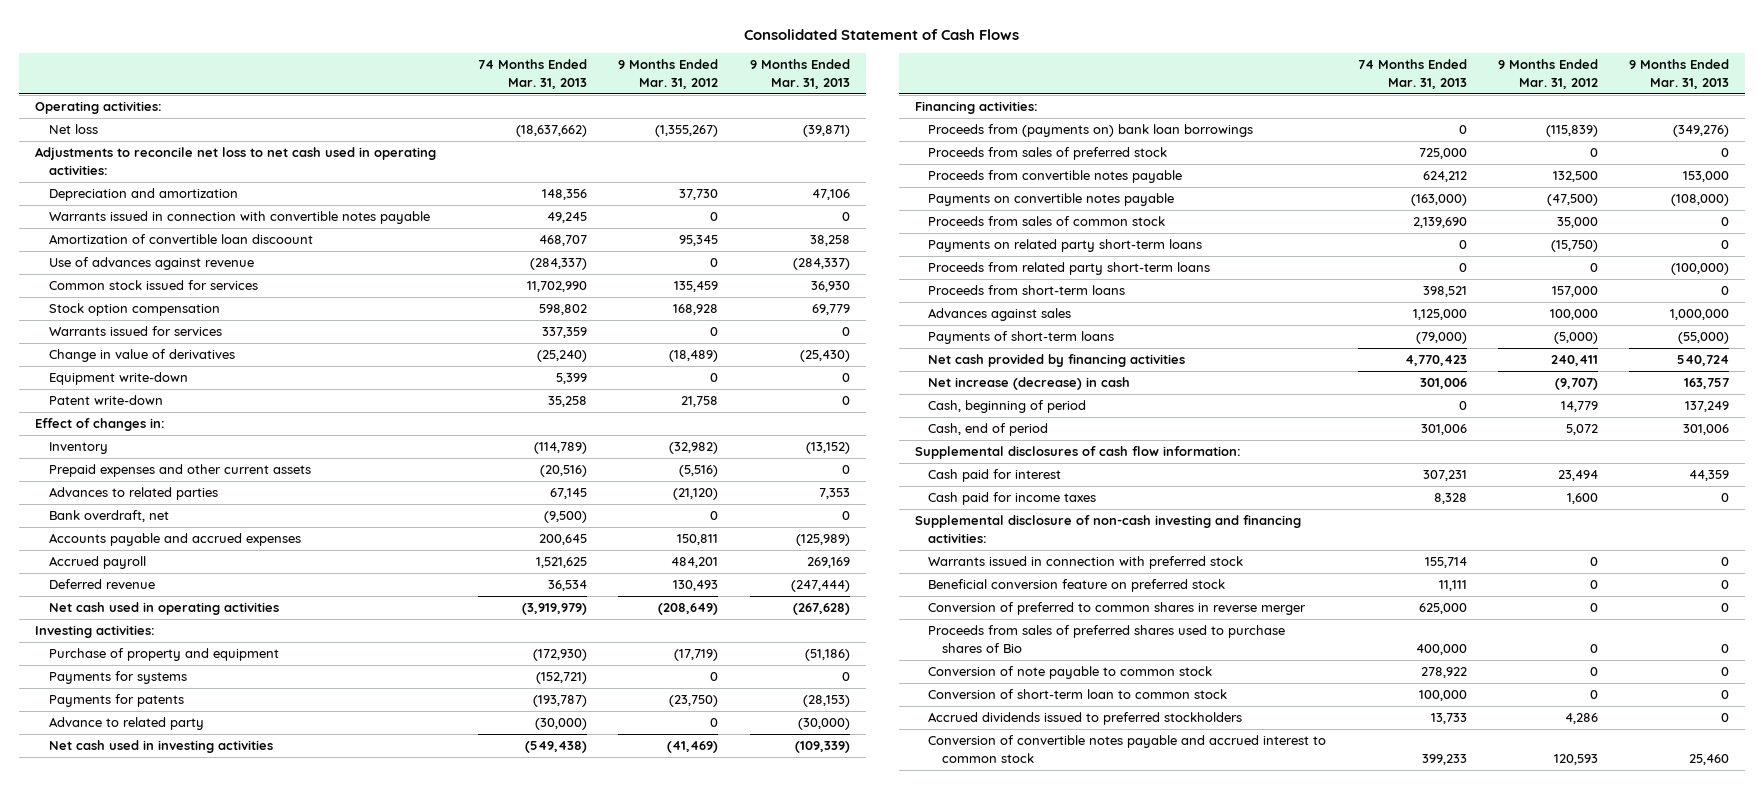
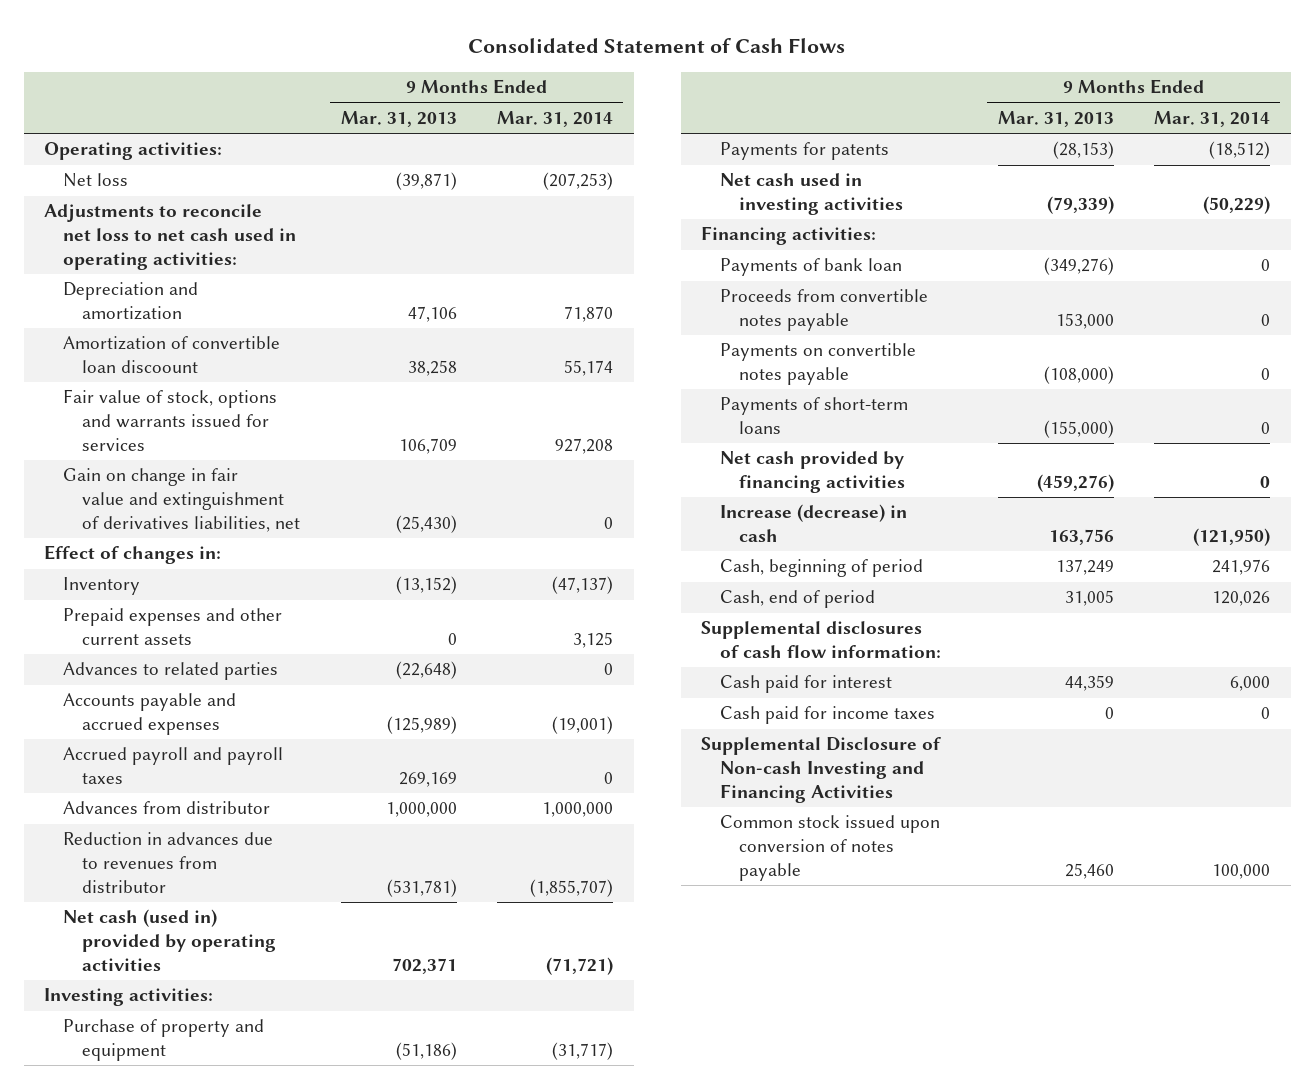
[477,59,587,89] 74 Months Ended Mar. 31, 2013 -> none
[618,59,719,89] 9 Months Ended Mar. 31, 2012 -> none
none -> [497,111,614,128] Mar. 31, 2014
[48,211,430,225] Warrants issued in connection with convertible notes payable -> none
[48,257,254,271] Use of advances against revenue -> none
[48,280,258,291] Common stock issued for services -> none
[48,303,220,317] Stock option compensation -> none
[48,326,222,337] Warrants issued for services -> none
[48,372,188,386] Equipment write-down -> none
[48,395,163,406] Patent write-down -> none
none -> [62,389,277,451] Fair value of stock, options and warrants issued for services
[48,349,235,363] Change in value of derivatives -> [62,468,300,532] Gain on change in fair value and extinguishment of derivatives liabilities, net
[48,510,169,523] Bank overdraft, net -> none
[818,488,850,500] 7,353 -> [395,661,457,680] (22,648)
[48,579,155,590] Deferred revenue -> none
[48,556,146,570] Accrued payroll -> [62,747,283,785] Accrued payroll and payroll taxes
none -> [62,801,270,815] Advances from distributor
none -> [62,832,273,893] Reduction in advances due to revenues from distributor
[48,602,279,616] Net cash used in operating activities -> [62,909,276,971] Net cash (used in) provided by operating activities
[792,603,850,616] (267,628) -> [391,957,457,974] 702,371
[48,671,187,685] Payments for systems -> none
[48,717,204,731] Advance to related party -> none
[794,741,850,754] (109,339) -> [1046,196,1114,215] (79,339)
[928,147,1168,161] Proceeds from sales of preferred stock -> none
[928,124,1254,138] Proceeds from (payments on) bank loan borrowings -> [720,258,903,277] Payments of bank loan
[928,216,1166,227] Proceeds from sales of common stock -> none
[928,239,1203,253] Payments on related party short-term loans -> none
[928,262,1211,276] Proceeds from related party short-term loans -> none
[928,285,1126,296] Proceeds from short-term loans -> none
[928,308,1072,322] Advances against sales -> none
[1678,332,1730,345] (55,000) -> [1043,420,1114,439] (155,000)
[1677,355,1730,367] 540,724 -> [1036,474,1114,493] (459,276)
[928,377,1131,391] Net increase (decrease) in cash -> [720,504,908,543] Increase (decrease) in cash
[1684,378,1730,390] 163,757 -> [1048,529,1114,546] 163,756
[1683,424,1730,436] 301,006 -> [1064,590,1114,607] 31,005
[928,556,1244,570] Warrants issued in connection with preferred stock -> none
[928,579,1226,593] Beneficial conversion feature on preferred stock -> none
[928,602,1307,616] Conversion of preferred to common shares in reverse merger -> none
[928,625,1286,653] Proceeds from sales of preferred shares used to purchase shares of Bio -> none
[928,666,1213,680] Conversion of note payable to common stock -> none
[928,689,1228,700] Conversion of short-term loan to common stock -> none
[928,712,1243,726] Accrued dividends issued to preferred stockholders -> none
[914,515,1301,543] Supplemental disclosure of non-cash investing and financing activities: -> [701,737,942,803] Supplemental Disclosure of Non-cash Investing and Financing Activities
[928,735,1327,763] Conversion of convertible notes payable and accrued interest to common stock -> [720,815,941,881] Common stock issued upon conversion of notes payable

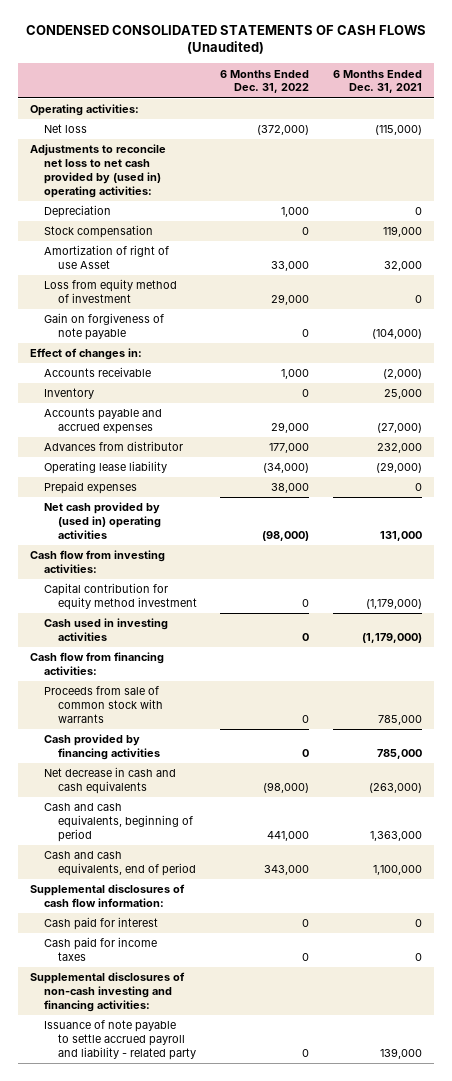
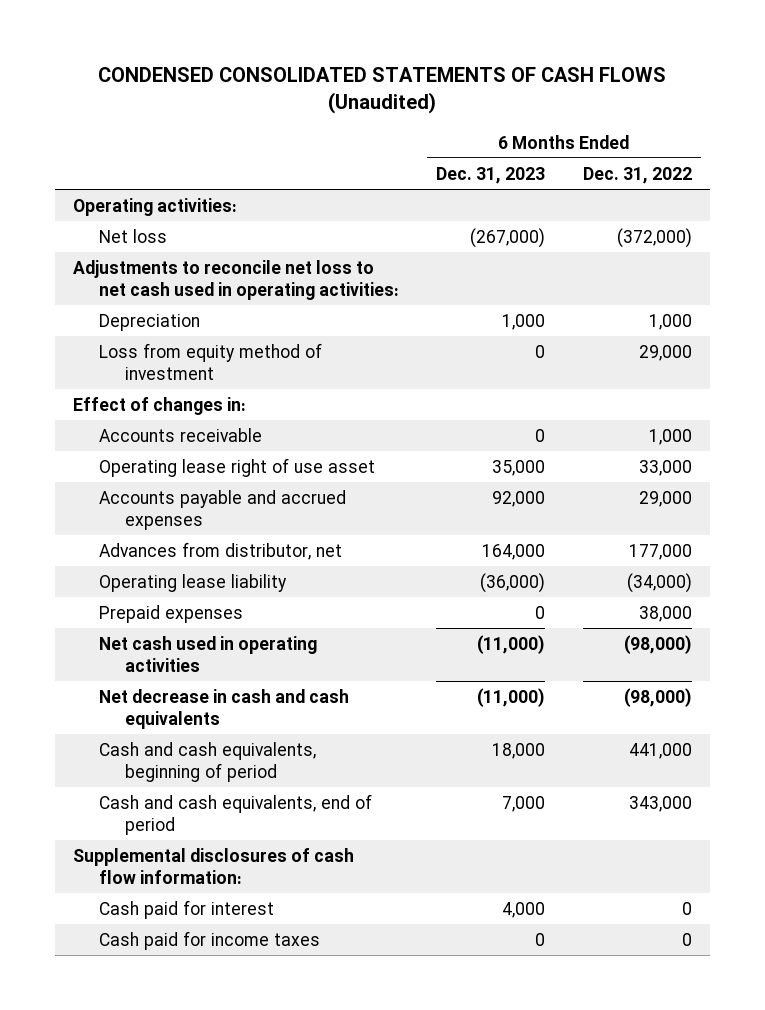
[333,69,423,94] 6 Months Ended Dec. 31, 2021 -> none
none -> [436,166,546,184] Dec. 31, 2023
[29,144,166,198] Adjustments to reconcile net loss to net cash provided by (used in) operating activities: -> [73,259,400,301] Adjustments to reconcile net loss to net cash used in operating activities:
[43,225,153,239] Stock compensation -> none
[43,245,169,270] Amortization of right of use Asset -> none
[43,313,164,341] Gain on forgiveness of note payable -> none
[43,388,94,400] Inventory -> none
none -> [99,457,376,477] Operating lease right of use asset
[43,441,183,452] Advances from distributor -> [99,541,343,560] Advances from distributor, net
[29,550,165,574] Cash flow from investing activities: -> none
[43,583,197,611] Capital contribution for equity method investment -> none
[43,618,168,642] Cash used in investing activities -> none
[29,652,164,676] Cash flow from financing activities: -> none
[43,686,163,723] Proceeds from sale of common stock with warrants -> none
[43,734,160,761] Cash provided by financing activities -> none
[43,502,161,539] Net cash provided by (used in) operating activities -> [99,635,318,673] Net cash used in operating activities
[29,972,185,1012] Supplemental disclosures of non-cash investing and financing activities: -> none
[43,1020,196,1060] Issuance of note payable to settle accrued payroll and liability - related party -> none

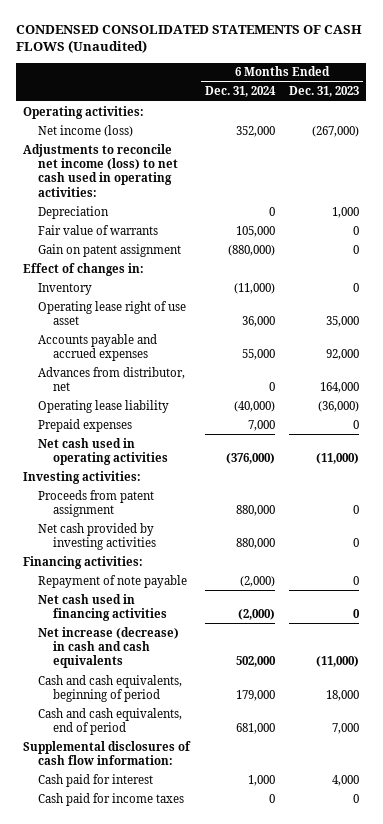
[582,166,692,184] Dec. 31, 2022 -> none
none -> [204,86,276,98] Dec. 31, 2024
[99,228,168,243] Net loss -> [38,124,134,137] Net income (loss)
[73,259,400,301] Adjustments to reconcile net loss to net cash used in operating activities: -> [23,143,179,197] Adjustments to reconcile net income (loss) to net cash used in operating activities:
[99,342,323,381] Loss from equity method of investment -> none
none -> [38,224,159,235] Fair value of warrants
none -> [38,243,182,257] Gain on patent assignment
[99,427,263,442] Accounts receivable -> none
none -> [38,282,93,295] Inventory
none -> [23,470,142,484] Investing activities:
none -> [38,489,155,517] Proceeds from patent assignment
none -> [38,522,157,550] Net cash provided by investing activities
none -> [23,555,144,569] Financing activities:
none -> [38,574,188,588] Repayment of note payable
none -> [38,593,168,621] Net cash used in financing activities
[99,688,350,730] Net decrease in cash and cash equivalents -> [38,626,180,669] Net increase (decrease) in cash and cash equivalents

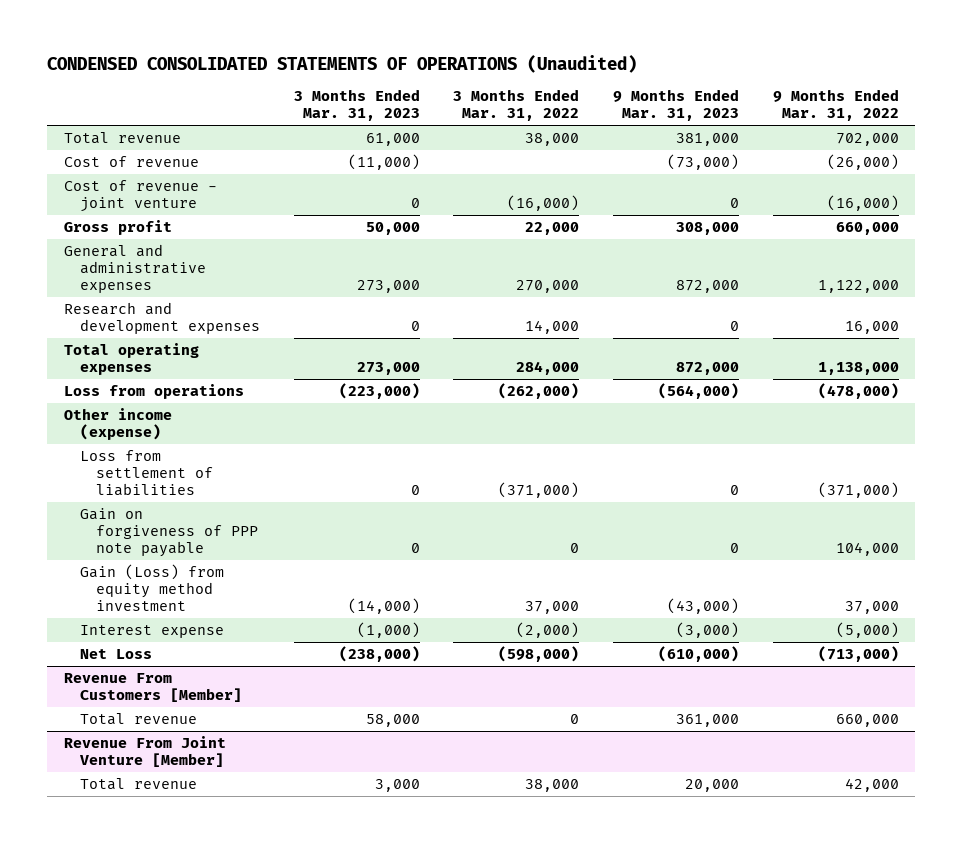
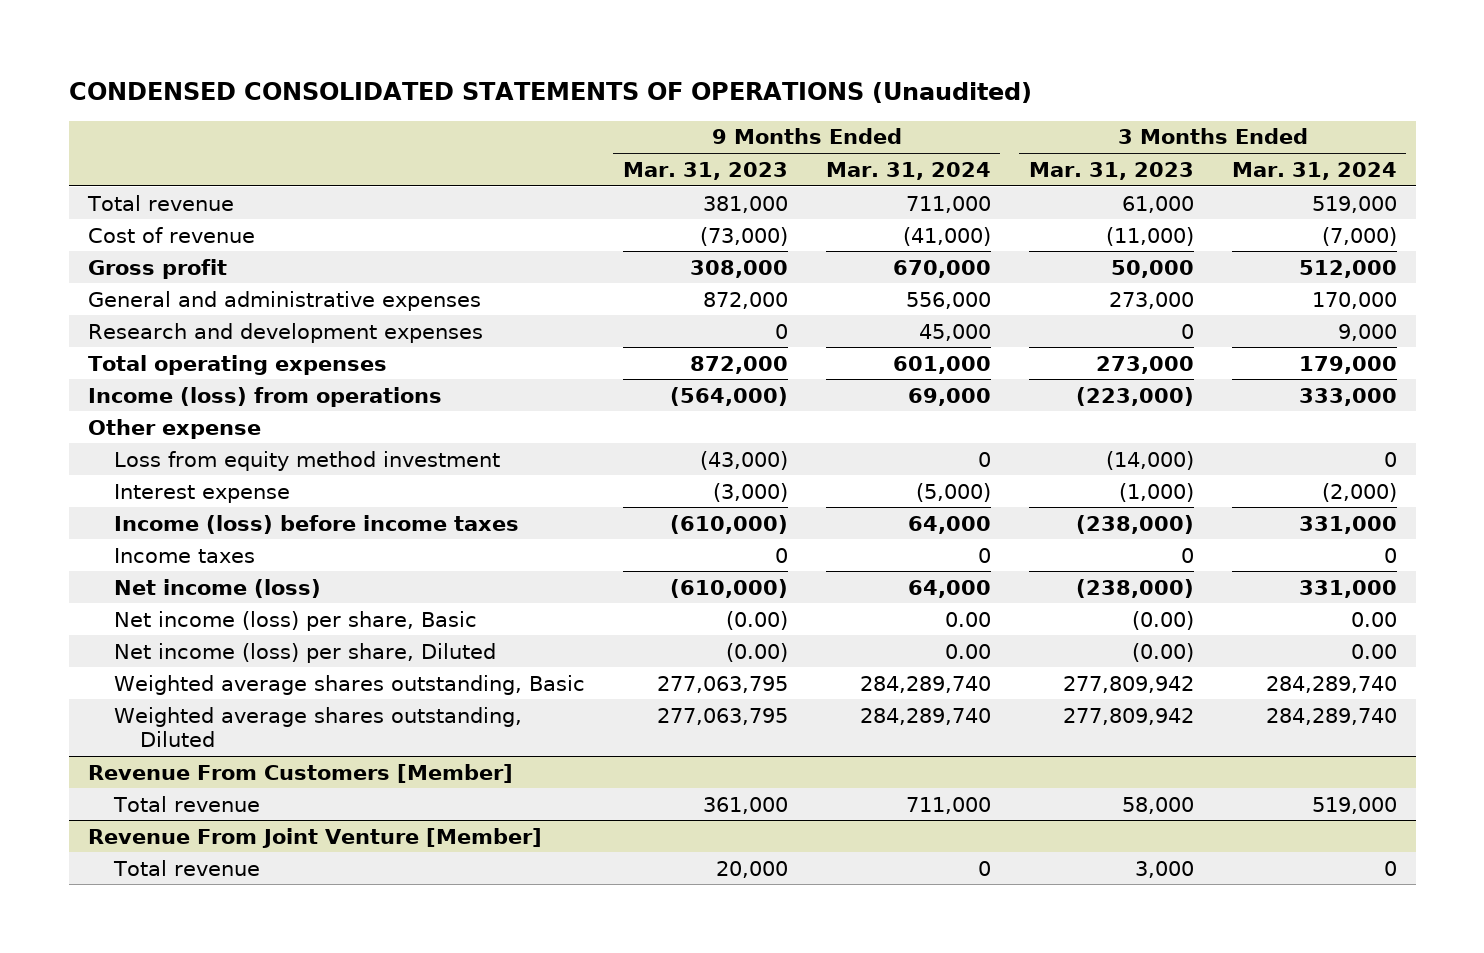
[453,89,580,122] 3 Months Ended Mar. 31, 2022 -> none
[772,89,899,122] 9 Months Ended Mar. 31, 2022 -> none
none -> [825,161,991,180] Mar. 31, 2024
none -> [1231,161,1397,180] Mar. 31, 2024
[63,179,217,212] Cost of revenue - joint venture -> none
[79,449,213,496] Loss from settlement of liabilities -> none
[79,507,258,557] Gain on forgiveness of PPP note payable -> none
[63,383,244,399] Loss from operations -> [87,386,442,407] Income (loss) from operations
[63,407,172,440] Other income (expense) -> [87,418,261,439] Other expense
[79,563,224,611] Gain (Loss) from equity method investment -> [113,450,500,471] Loss from equity method investment
none -> [113,514,519,534] Income (loss) before income taxes
none -> [113,547,255,563] Income taxes
[79,648,152,659] Net Loss -> [113,578,321,598] Net income (loss)
none -> [113,610,477,631] Net income (loss) per share, Basic
none -> [113,642,496,663] Net income (loss) per share, Diluted
none -> [113,674,585,695] Weighted average shares outstanding, Basic
none -> [113,706,522,748] Weighted average shares outstanding, Diluted

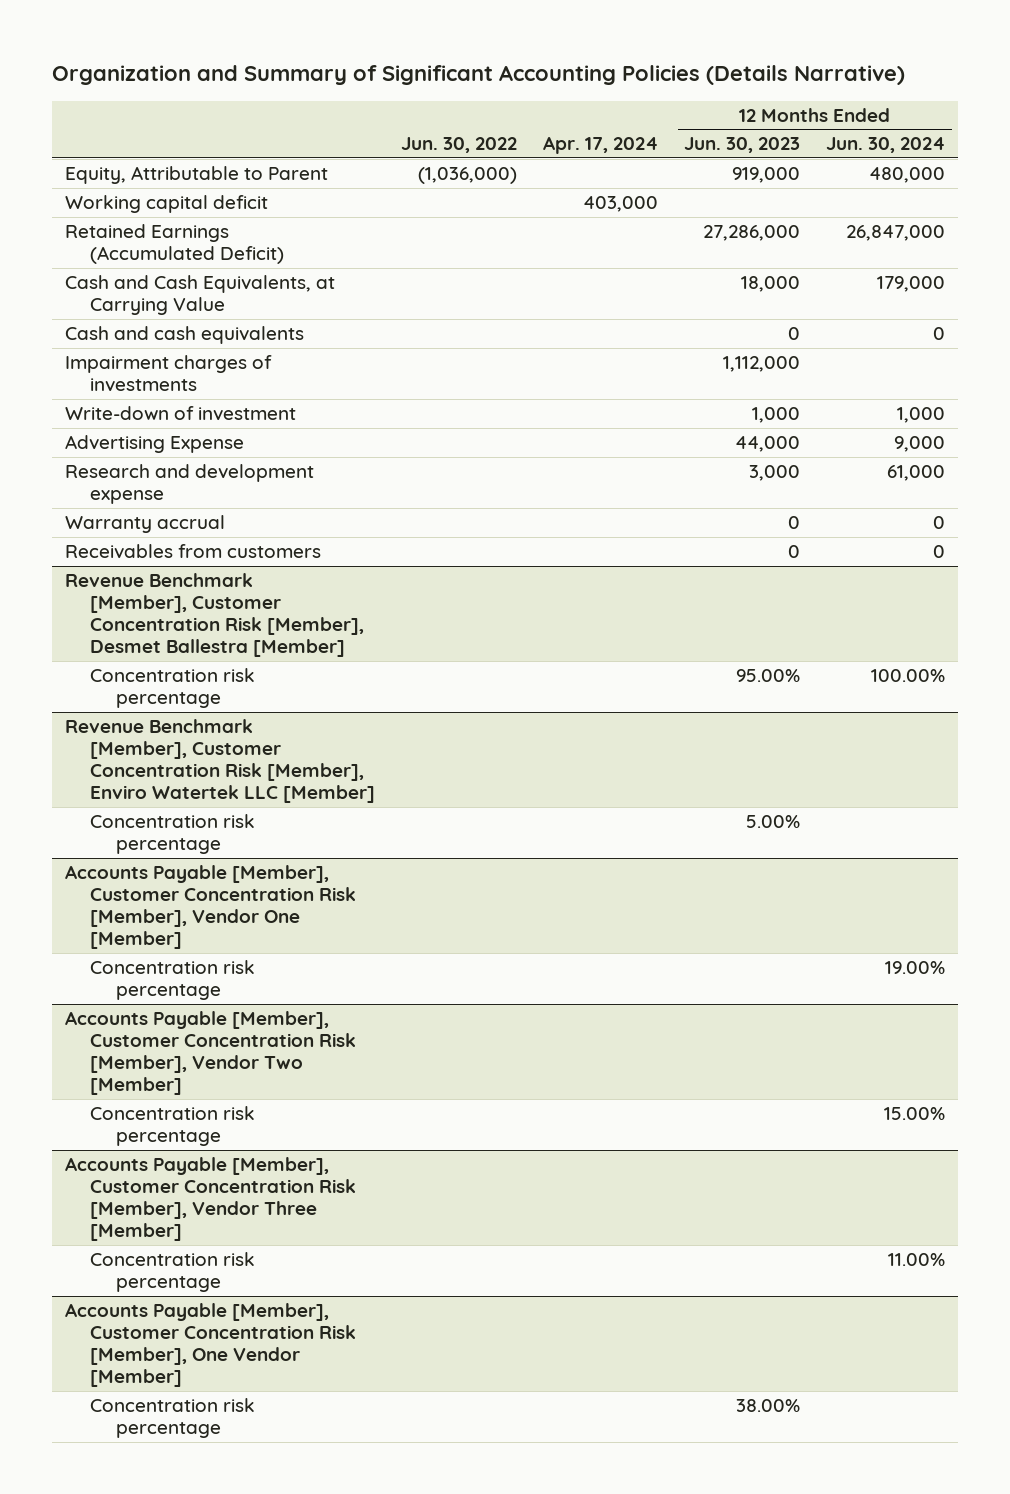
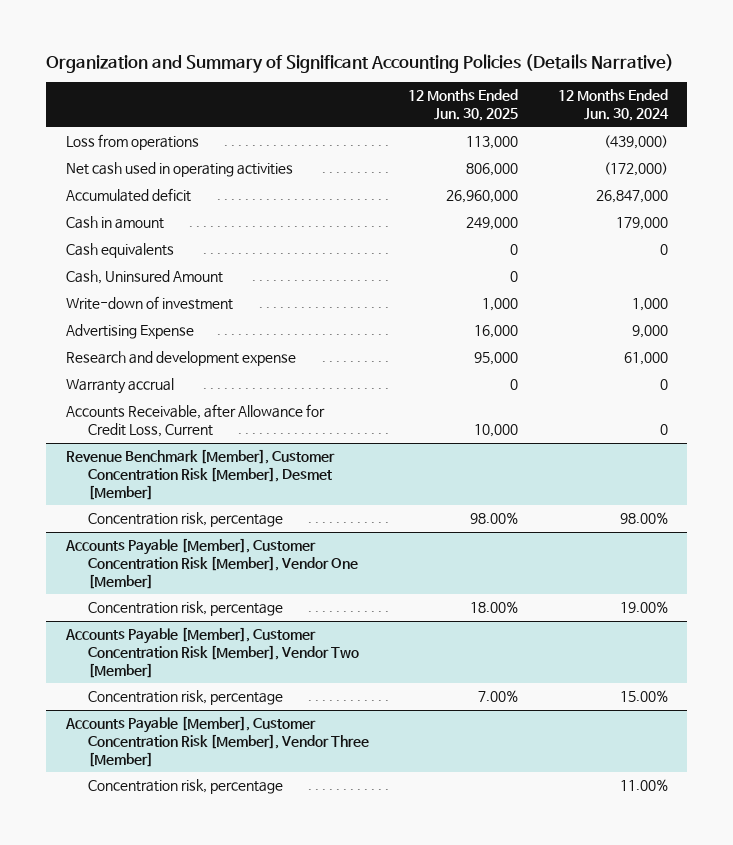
[401,137,518,154] Jun. 30, 2022 -> none
[543,136,659,155] Apr. 17, 2024 -> none
[684,137,801,154] Jun. 30, 2023 -> none
none -> [408,89,519,122] 12 Months Ended Jun. 30, 2025
[64,166,328,185] Equity, Attributable to Parent -> none
[64,195,268,214] Working capital deficit -> none
[64,355,272,393] Impairment charges of investments -> none
none -> [65,134,199,151] Loss from operations
none -> [65,162,293,178] Net cash used in operating activities
[64,224,285,265] Retained Earnings (Accumulated Deficit) -> [65,188,191,203] Accumulated deficit
[64,275,335,316] Cash and Cash Equivalents, at Carrying Value -> [65,216,164,230] Cash in amount
[64,326,304,345] Cash and cash equivalents -> [65,243,174,259] Cash equivalents
none -> [65,270,223,285] Cash, Uninsured Amount
[64,544,321,560] Receivables from customers -> none
[64,719,376,804] Revenue Benchmark [Member], Customer Concentration Risk [Member], Enviro Watertek LLC [Member] -> none
[90,814,256,855] Concentration risk percentage -> none
none -> [65,404,325,438] Accounts Receivable, after Allowance for Credit Loss, Current
[64,573,365,658] Revenue Benchmark [Member], Customer Concentration Risk [Member], Desmet Ballestra [Member] -> [65,449,335,501] Revenue Benchmark [Member], Customer Concentration Risk [Member], Desmet [Member]
[90,668,256,709] Concentration risk percentage -> [88,512,284,528] Concentration risk, percentage
[871,669,946,683] 100.00% -> [619,512,668,525] 98.00%
[90,960,256,1001] Concentration risk percentage -> [88,601,284,617] Concentration risk, percentage
[90,1106,256,1147] Concentration risk percentage -> [88,690,284,706] Concentration risk, percentage
[64,1303,357,1388] Accounts Payable [Member], Customer Concentration Risk [Member], One Vendor [Member] -> none
[90,1398,256,1439] Concentration risk percentage -> none
[90,1252,256,1293] Concentration risk percentage -> [88,779,284,795] Concentration risk, percentage

